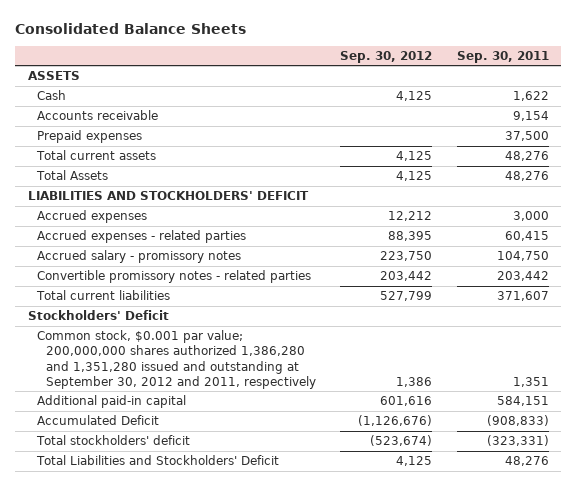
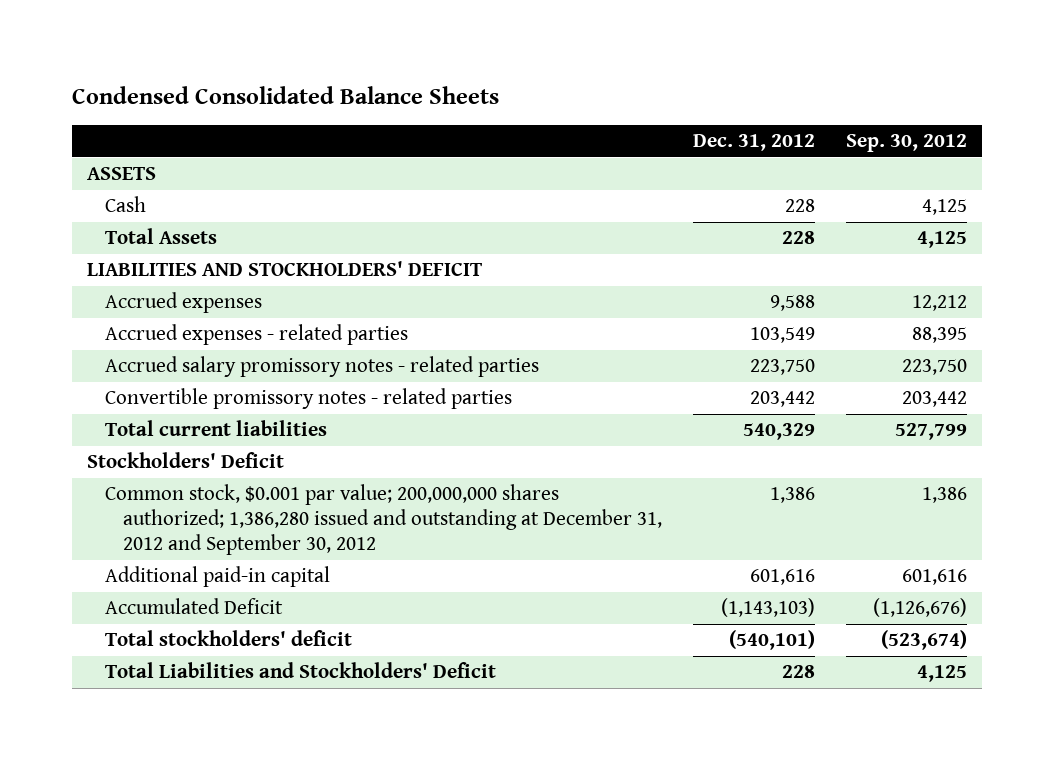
[15,22,247,34] Consolidated Balance Sheets -> [71,85,499,104] Condensed Consolidated Balance Sheets
[456,50,549,63] Sep. 30, 2011 -> none
none -> [692,134,815,152] Dec. 31, 2012
[36,110,158,121] Accounts receivable -> none
[36,130,142,144] Prepaid expenses -> none
[35,150,156,161] Total current assets -> none
[36,250,241,264] Accrued salary - promissory notes -> [105,356,540,378] Accrued salary promissory notes - related parties
[36,330,316,389] Common stock, $0.001 par value; 200,000,000 shares authorized 1,386,280 and 1,351,280 issued and outstanding at September 30, 2012 and 2011, respectively -> [105,484,662,556] Common stock, $0.001 par value; 200,000,000 shares authorized; 1,386,280 issued and outstanding at December 31, 2012 and September 30, 2012

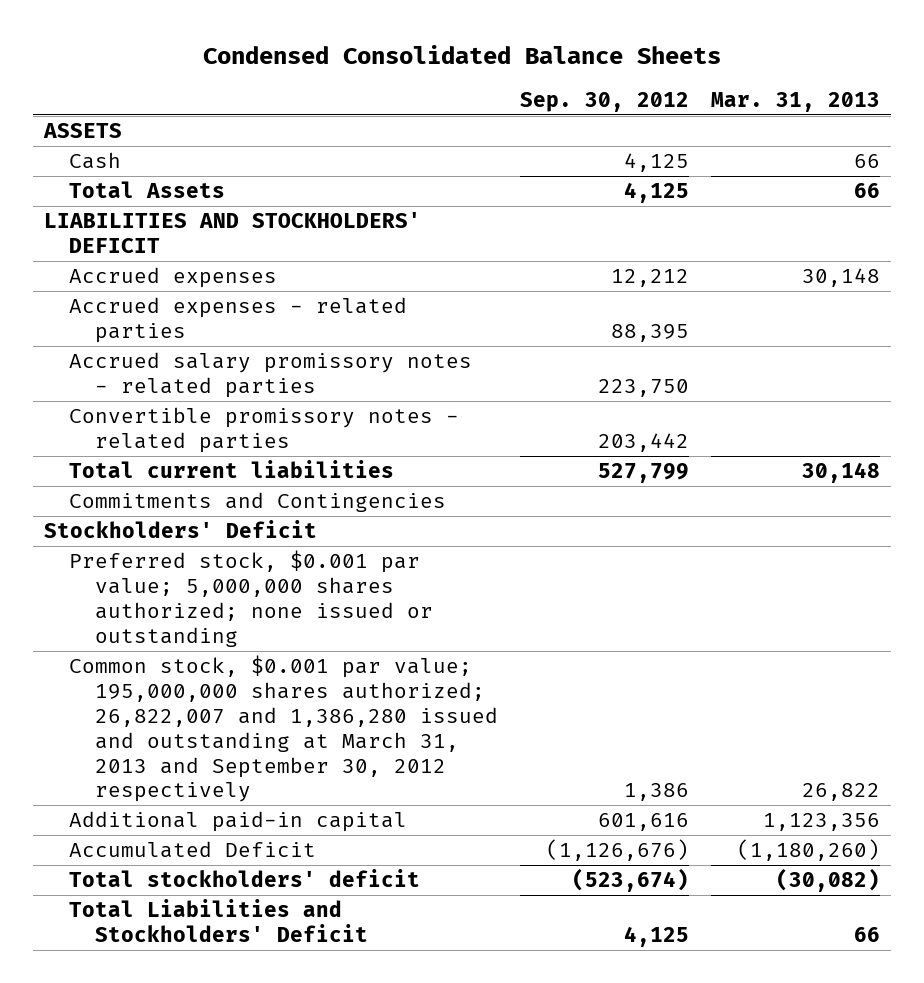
[692,134,815,152] Dec. 31, 2012 -> none
none -> [711,91,881,112] Mar. 31, 2013
none -> [69,492,447,513] Commitments and Contingencies
none -> [69,550,434,647] Preferred stock, $0.001 par value; 5,000,000 shares authorized; none issued or outstanding
[105,484,662,556] Common stock, $0.001 par value; 200,000,000 shares authorized; 1,386,280 issued and outstanding at December 31, 2012 and September 30, 2012 -> [69,655,499,803] Common stock, $0.001 par value; 195,000,000 shares authorized; 26,822,007 and 1,386,280 issued and outstanding at March 31, 2013 and September 30, 2012 respectively

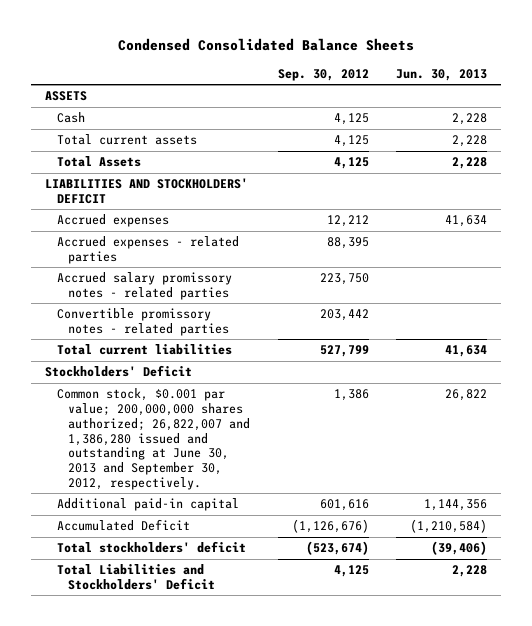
[711,91,881,112] Mar. 31, 2013 -> none
none -> [396,68,488,81] Jun. 30, 2013
none -> [56,134,197,146] Total current assets
[69,492,447,513] Commitments and Contingencies -> none
[69,550,434,647] Preferred stock, $0.001 par value; 5,000,000 shares authorized; none issued or outstanding -> none
[69,655,499,803] Common stock, $0.001 par value; 195,000,000 shares authorized; 26,822,007 and 1,386,280 issued and outstanding at March 31, 2013 and September 30, 2012 respectively -> [56,388,251,490] Common stock, $0.001 par value; 200,000,000 shares authorized; 26,822,007 and 1,386,280 issued and outstanding at June 30, 2013 and September 30, 2012, respectively.

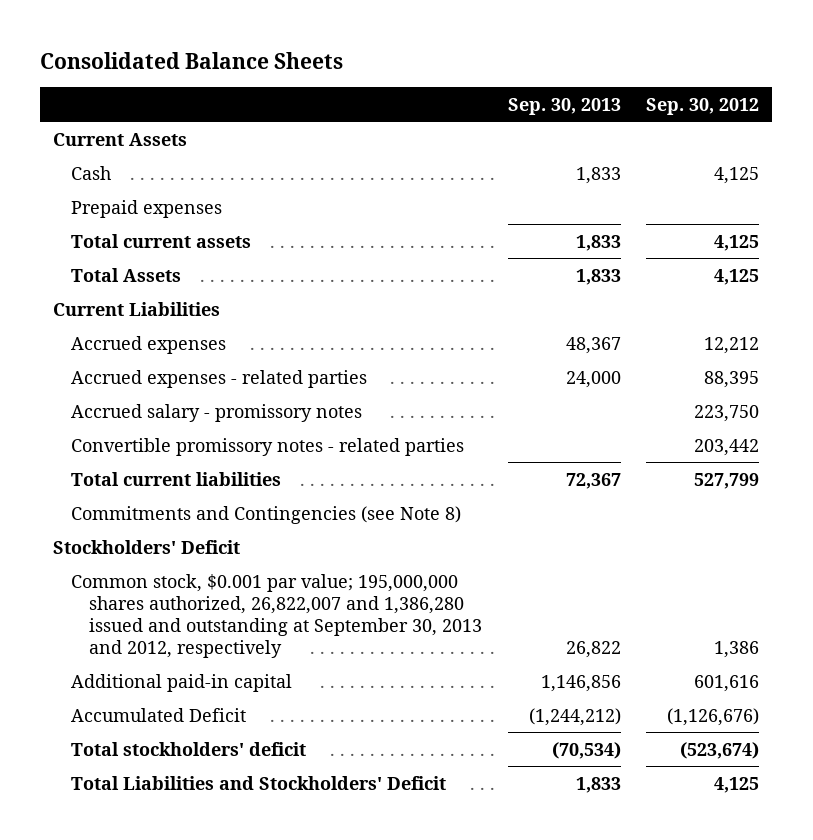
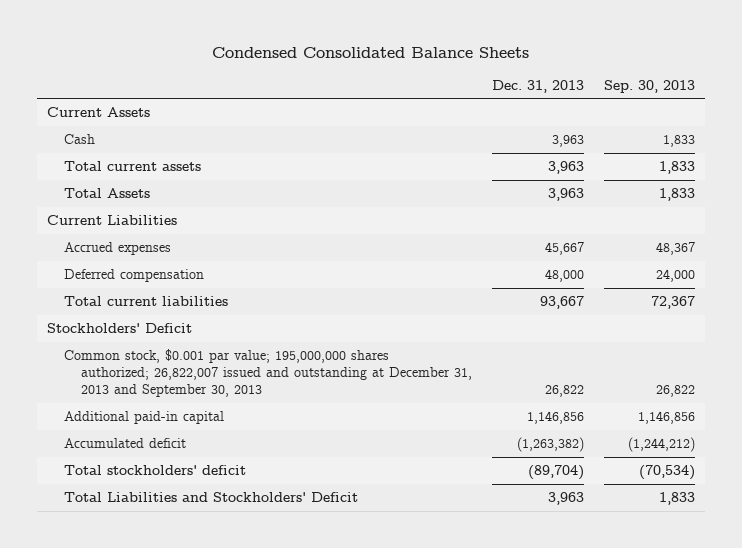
[40,51,344,69] Consolidated Balance Sheets -> [212,47,530,59] Condensed Consolidated Balance Sheets
[646,97,760,115] Sep. 30, 2012 -> none
none -> [491,79,584,93] Dec. 31, 2013
[71,199,223,218] Prepaid expenses -> none
[71,369,368,388] Accrued expenses - related parties -> none
[71,403,363,422] Accrued salary - promissory notes -> none
[71,437,465,456] Convertible promissory notes - related parties -> none
none -> [63,269,204,283] Deferred compensation
[71,505,462,524] Commitments and Contingencies (see Note 8) -> none
[71,573,482,658] Common stock, $0.001 par value; 195,000,000 shares authorized, 26,822,007 and 1,386,280 issued and outstanding at September 30, 2013 and 2012, respectively -> [63,349,472,397] Common stock, $0.001 par value; 195,000,000 shares authorized; 26,822,007 issued and outstanding at December 31, 2013 and September 30, 2013
[71,707,247,722] Accumulated Deficit -> [63,438,186,449] Accumulated deficit

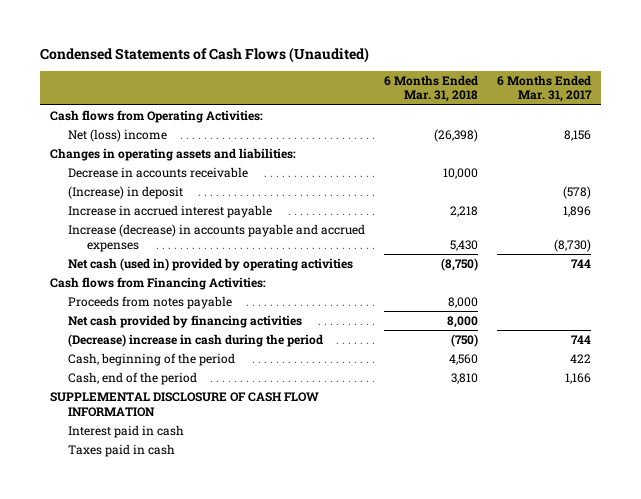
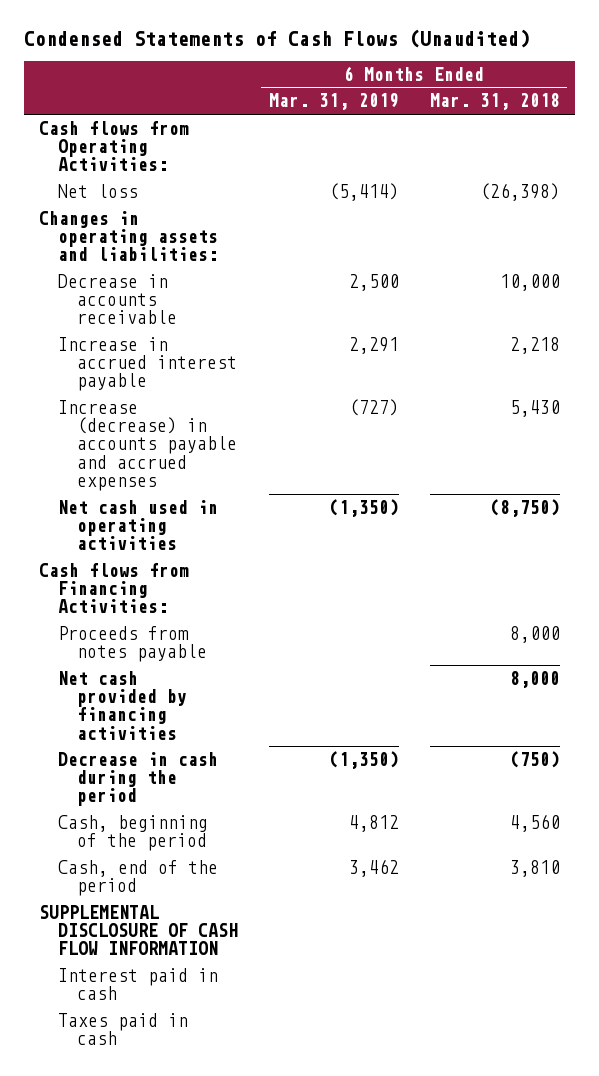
[497,74,593,103] 6 Months Ended Mar. 31, 2017 -> none
none -> [268,93,399,111] Mar. 31, 2019
[68,128,168,142] Net (loss) income -> [58,184,139,199] Net loss
[68,185,184,199] (Increase) in deposit -> none
[68,257,354,271] Net cash (used in) provided by operating activities -> [58,500,219,551] Net cash used in operating activities
[68,333,324,347] (Decrease) increase in cash during the period -> [58,752,219,807] Decrease in cash during the period

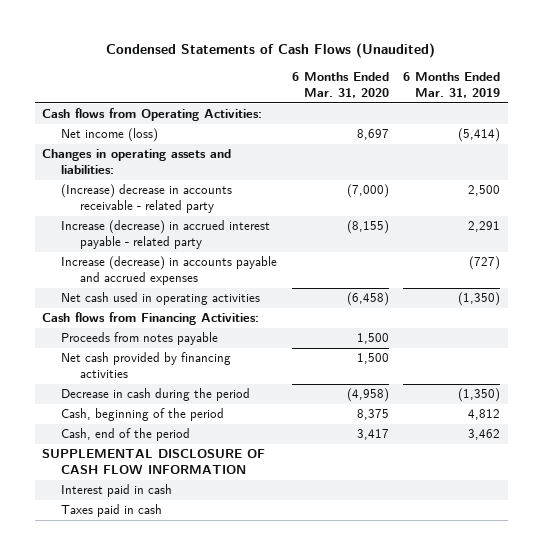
[429,93,560,111] Mar. 31, 2018 -> none
none -> [291,71,389,98] 6 Months Ended Mar. 31, 2020
[58,184,139,199] Net loss -> [61,128,159,143] Net income (loss)
[58,274,178,325] Decrease in accounts receivable -> [61,184,233,214] (Increase) decrease in accounts receivable - related party
[58,337,238,392] Increase in accrued interest payable -> [61,220,271,250] Increase (decrease) in accrued interest payable - related party

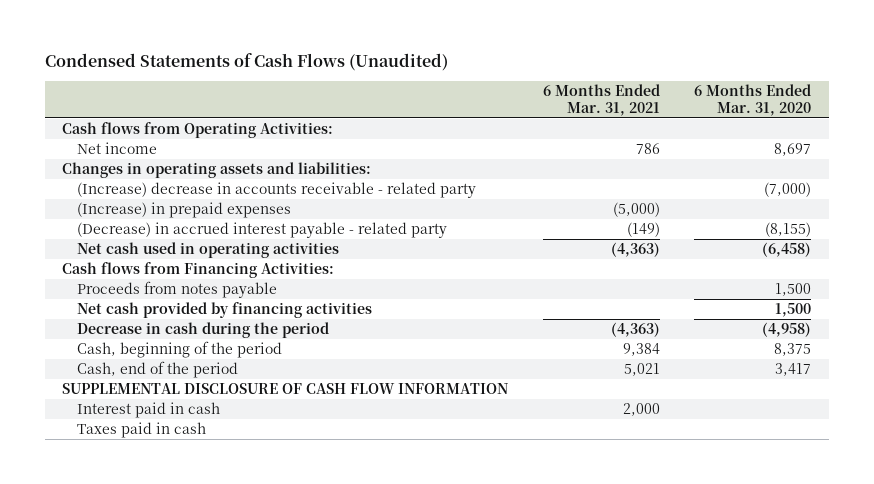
[403,71,501,98] 6 Months Ended Mar. 31, 2019 -> none
none -> [542,84,660,116] 6 Months Ended Mar. 31, 2021
[61,128,159,143] Net income (loss) -> [76,142,157,155] Net income
[61,256,278,286] Increase (decrease) in accounts payable and accrued expenses -> none
none -> [76,202,291,219] (Increase) in prepaid expenses
[61,220,271,250] Increase (decrease) in accrued interest payable - related party -> [76,222,447,239] (Decrease) in accrued interest payable - related party

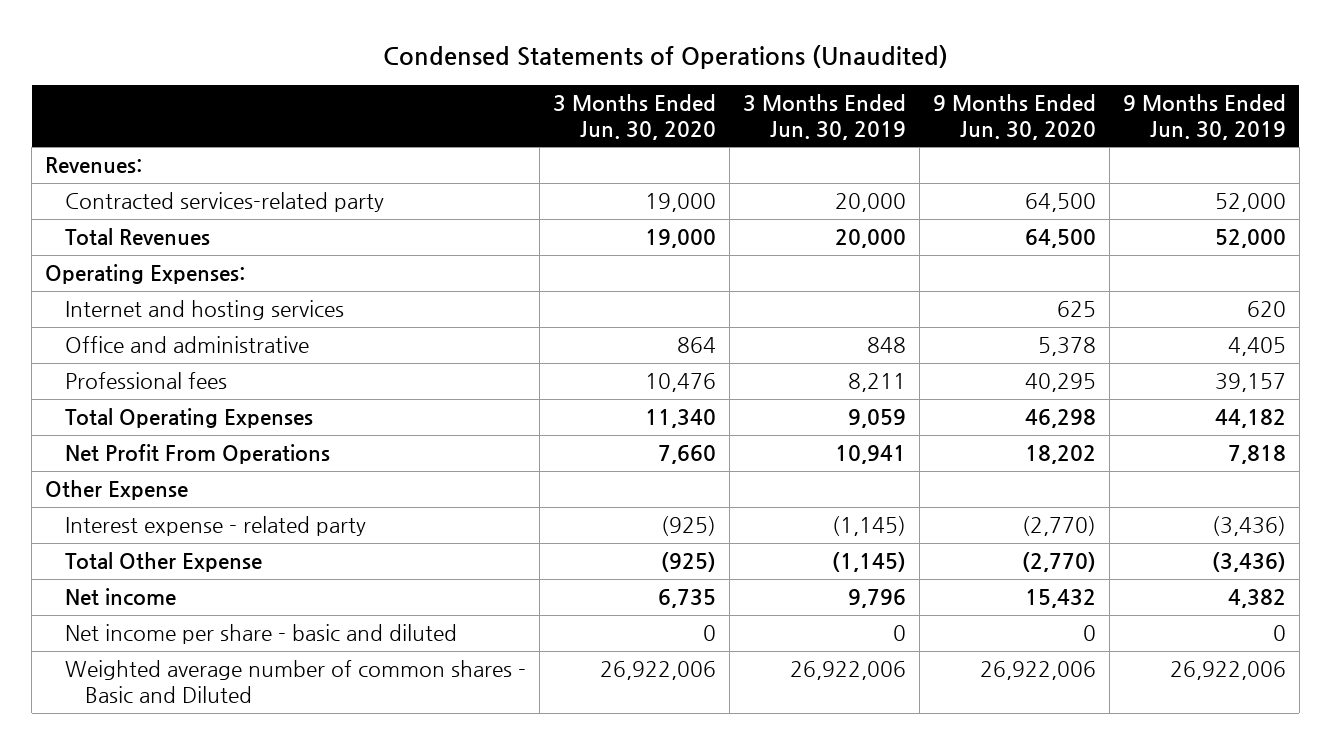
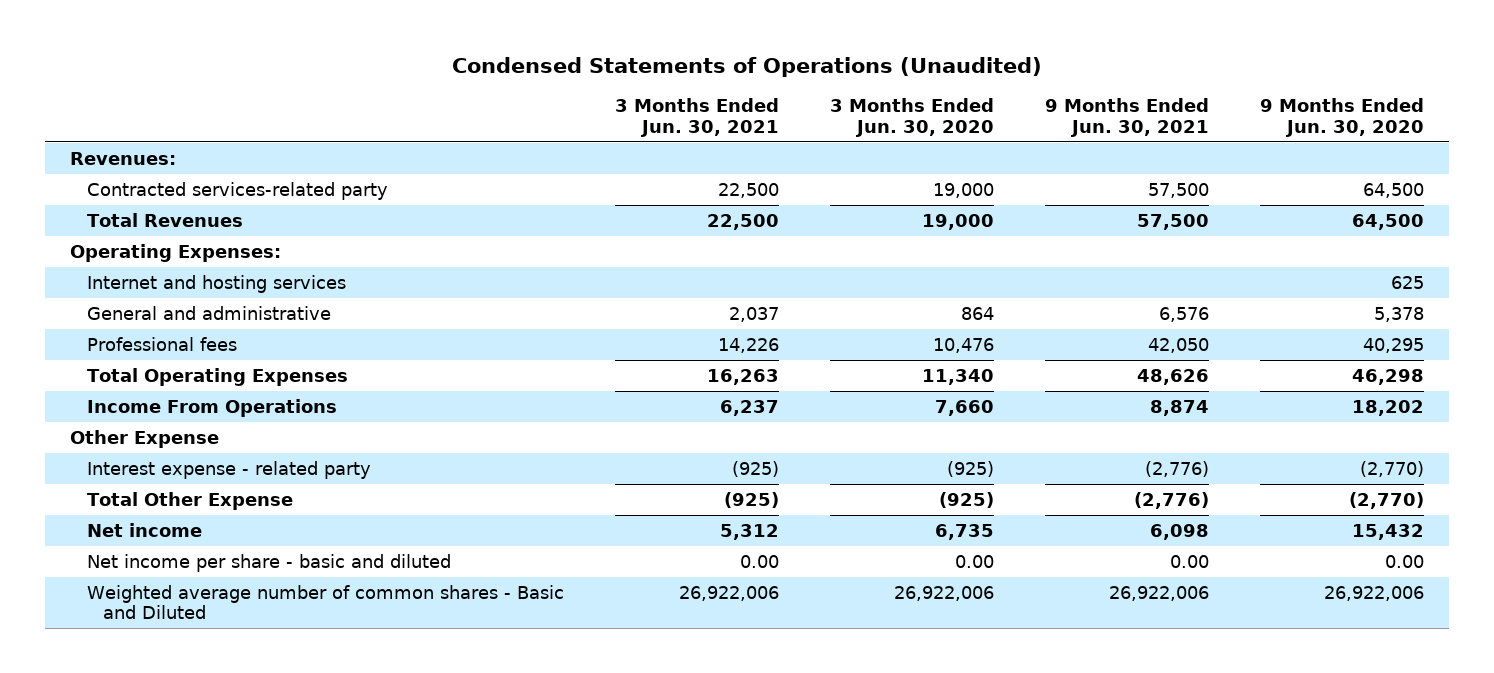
[743,93,907,140] 3 Months Ended Jun. 30, 2019 -> none
[1122,93,1286,140] 9 Months Ended Jun. 30, 2019 -> none
none -> [614,98,779,138] 3 Months Ended Jun. 30, 2021
none -> [1044,98,1209,138] 9 Months Ended Jun. 30, 2021
[65,336,310,354] Office and administrative -> [86,305,331,320] General and administrative
[65,444,331,465] Net Profit From Operations -> [86,398,337,417] Income From Operations
[703,625,717,642] 0 -> [954,554,994,568] 0.00
[1082,625,1096,642] 0 -> [1384,554,1424,568] 0.00

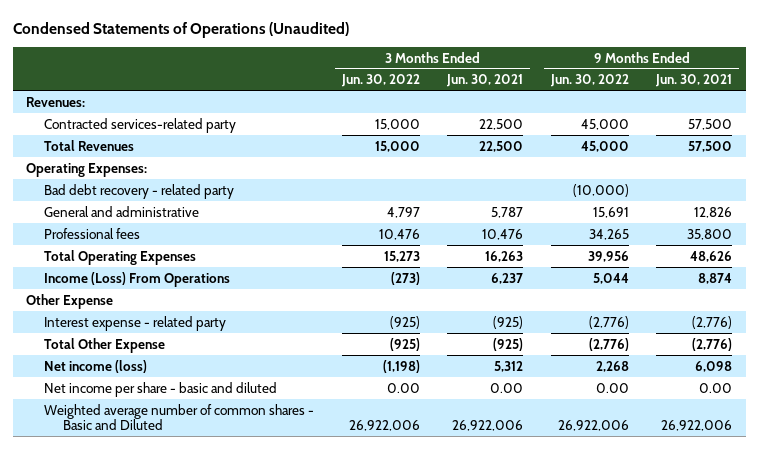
[829,98,994,138] 3 Months Ended Jun. 30, 2020 -> none
[1259,98,1424,138] 9 Months Ended Jun. 30, 2020 -> none
none -> [340,74,420,88] Jun. 30, 2022
none -> [549,74,629,88] Jun. 30, 2022
[86,274,346,293] Internet and hosting services -> none
none -> [44,183,235,199] Bad debt recovery - related party
[728,306,779,322] 2,037 -> [491,206,524,218] 5,787
[1158,306,1209,322] 6,576 -> [694,206,733,218] 12,826
[717,337,779,353] 14,226 -> [482,228,524,240] 10,476
[1147,337,1209,353] 42,050 -> [687,228,733,240] 35,800
[86,398,337,417] Income From Operations -> [44,271,231,287] Income (Loss) From Operations
[86,522,202,537] Net income -> [44,359,148,373] Net income (loss)

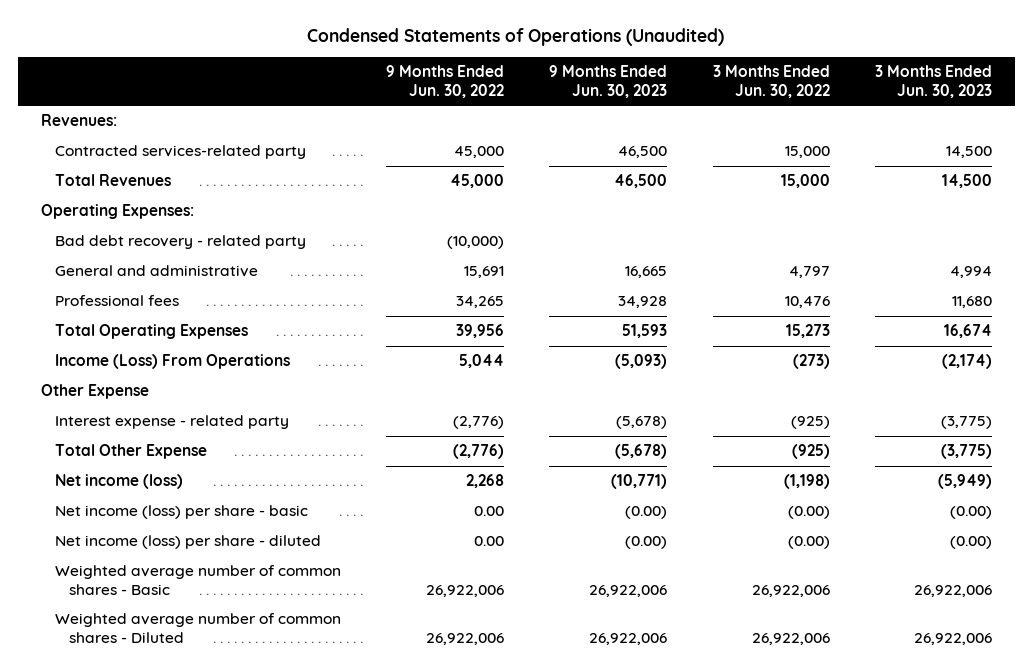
[446,74,524,88] Jun. 30, 2021 -> none
[655,74,733,88] Jun. 30, 2021 -> none
none -> [549,65,668,98] 9 Months Ended Jun. 30, 2023
none -> [875,65,993,98] 3 Months Ended Jun. 30, 2023
[44,381,278,397] Net income per share - basic and diluted -> [54,505,308,520] Net income (loss) per share - basic
[386,382,420,393] 0.00 -> [787,506,830,520] (0.00)
none -> [54,535,321,550] Net income (loss) per share - diluted
[44,403,315,431] Weighted average number of common shares - Basic and Diluted -> [54,565,341,595] Weighted average number of common shares - Basic
none -> [54,613,341,643] Weighted average number of common shares - Diluted

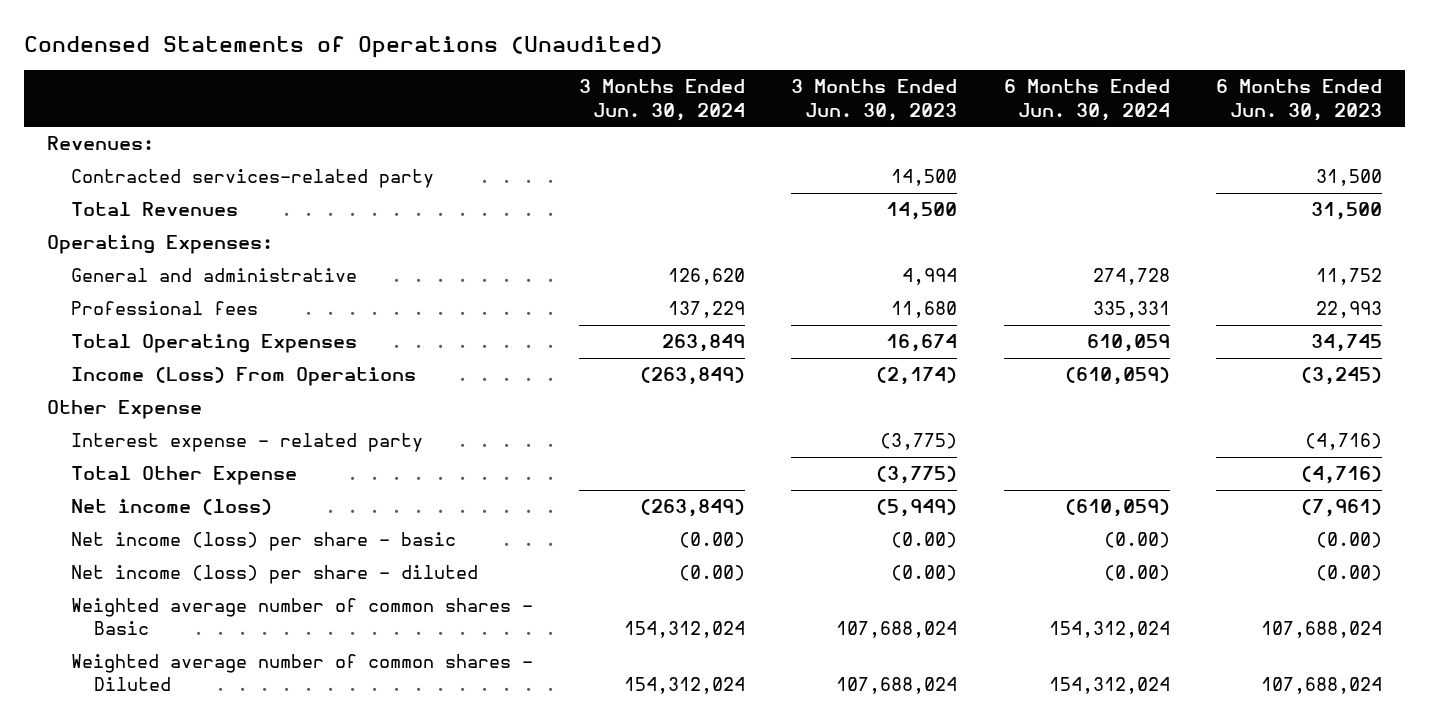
[386,65,505,98] 9 Months Ended Jun. 30, 2022 -> none
[549,65,668,98] 9 Months Ended Jun. 30, 2023 -> none
[712,65,830,98] 3 Months Ended Jun. 30, 2022 -> none
none -> [578,79,745,121] 3 Months Ended Jun. 30, 2024
none -> [1003,79,1170,121] 6 Months Ended Jun. 30, 2024
none -> [1215,79,1382,121] 6 Months Ended Jun. 30, 2023
[54,235,306,250] Bad debt recovery - related party -> none
[914,584,993,597] 26,922,006 -> [836,621,958,639] 107,688,024
[914,632,993,645] 26,922,006 -> [836,677,958,695] 107,688,024

